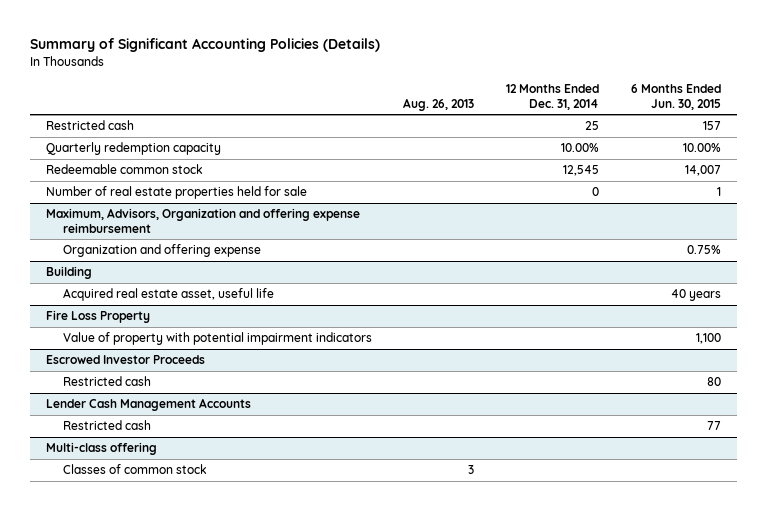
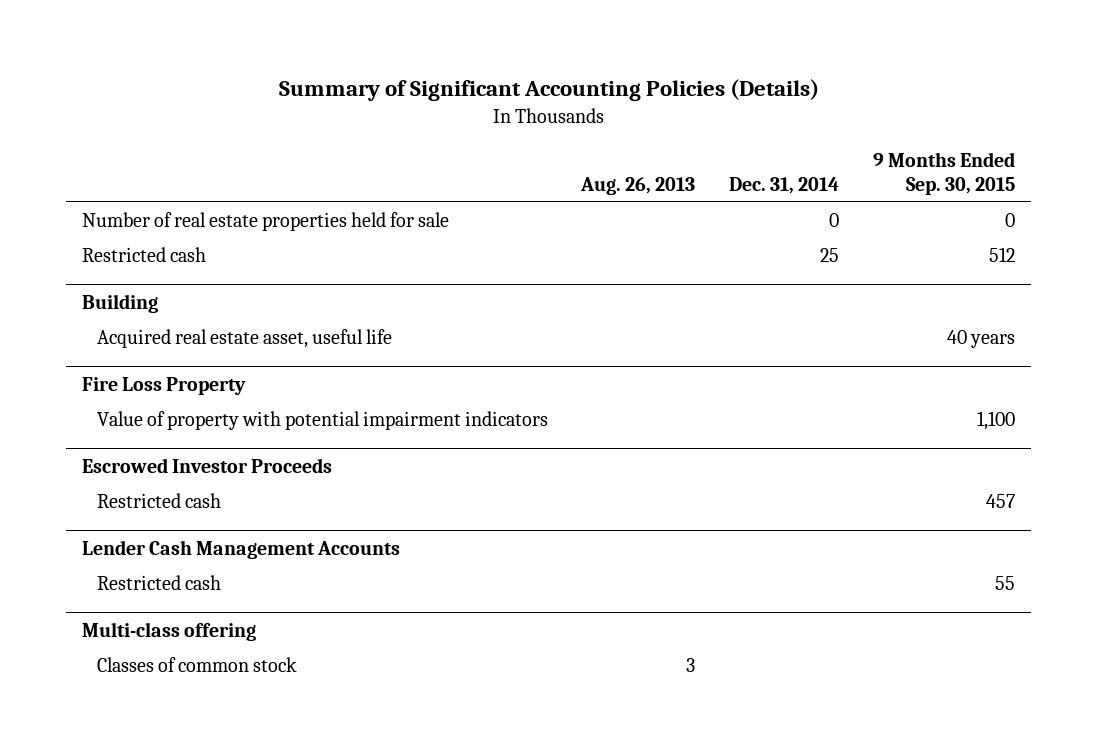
[506,84,600,110] 12 Months Ended Dec. 31, 2014 -> none
[630,84,721,110] 6 Months Ended Jun. 30, 2015 -> none
none -> [728,176,839,194] Dec. 31, 2014
none -> [872,151,1015,195] 9 Months Ended Sep. 30, 2015
[46,142,222,156] Quarterly redemption capacity -> none
[46,164,204,175] Redeemable common stock -> none
[46,208,361,233] Maximum, Advisors, Organization and offering expense reimbursement -> none
[62,244,261,258] Organization and offering expense -> none
[46,120,135,131] Restricted cash -> [82,247,207,263] Restricted cash

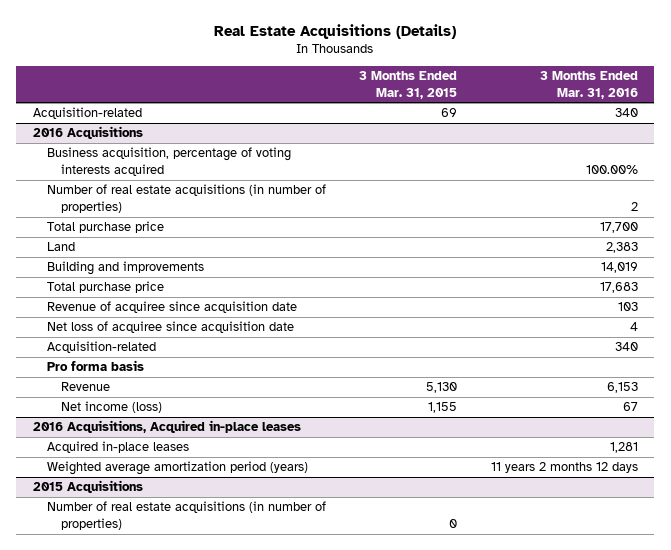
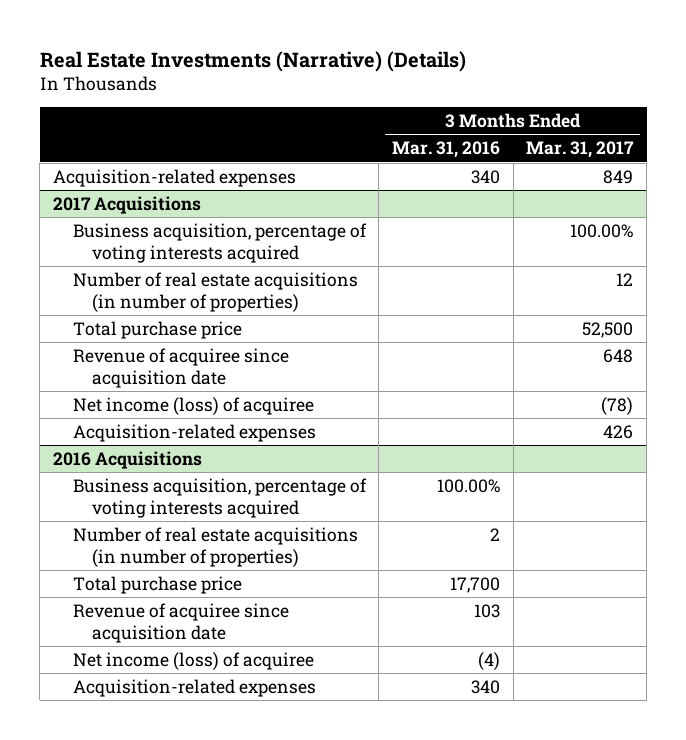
[214,24,457,40] Real Estate Acquisitions (Details) -> [39,50,466,72] Real Estate Investments (Narrative) (Details)
[359,71,458,99] 3 Months Ended Mar. 31, 2015 -> none
none -> [526,141,635,159] Mar. 31, 2017
[33,107,143,120] Acquisition-related -> [52,168,296,187] Acquisition-related expenses
none -> [52,195,201,214] 2017 Acquisitions
none -> [72,222,367,263] Business acquisition, percentage of voting interests acquired
none -> [72,271,358,312] Number of real estate acquisitions (in number of properties)
none -> [72,320,242,339] Total purchase price
none -> [72,347,289,388] Revenue of acquiree since acquisition date
none -> [72,396,314,415] Net income (loss) of acquiree
none -> [72,423,316,442] Acquisition-related expenses
[46,242,75,252] Land -> none
[46,261,204,276] Building and improvements -> none
[46,281,164,294] Total purchase price -> none
[46,360,144,372] Pro forma basis -> none
[60,382,110,392] Revenue -> none
[60,401,162,414] Net income (loss) -> none
[33,420,302,434] 2016 Acquisitions, Acquired in-place leases -> none
[46,441,189,454] Acquired in-place leases -> none
[46,461,308,476] Weighted average amortization period (years) -> none
[33,480,144,494] 2015 Acquisitions -> none
[46,501,326,530] Number of real estate acquisitions (in number of properties) -> none
[46,321,294,334] Net loss of acquiree since acquisition date -> [72,651,314,670] Net income (loss) of acquiree
[629,322,638,332] 4 -> [478,651,501,670] (4)
[46,341,156,354] Acquisition-related -> [72,678,316,697] Acquisition-related expenses

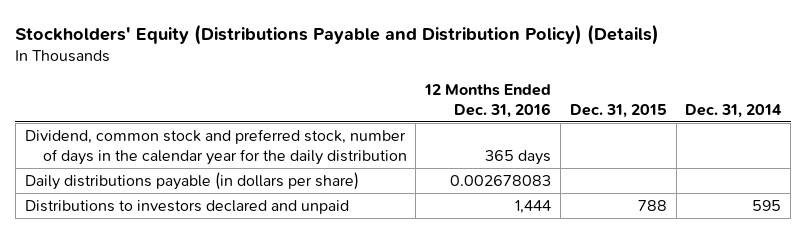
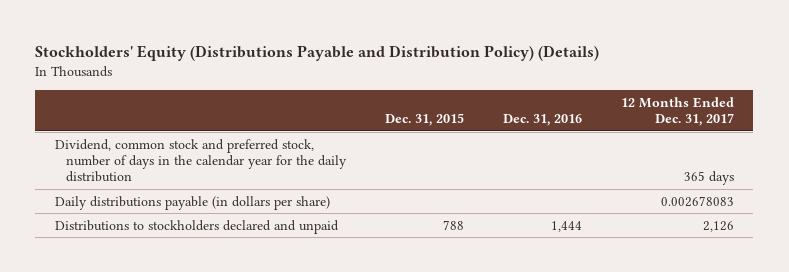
[424,83,552,118] 12 Months Ended Dec. 31, 2016 -> none
[685,103,783,118] Dec. 31, 2014 -> none
none -> [502,114,582,127] Dec. 31, 2016
none -> [620,96,734,127] 12 Months Ended Dec. 31, 2017
[24,199,349,214] Distributions to investors declared and unpaid -> [54,219,339,234] Distributions to stockholders declared and unpaid

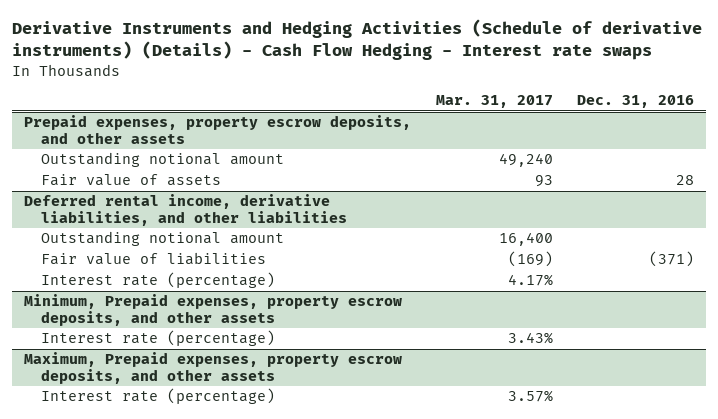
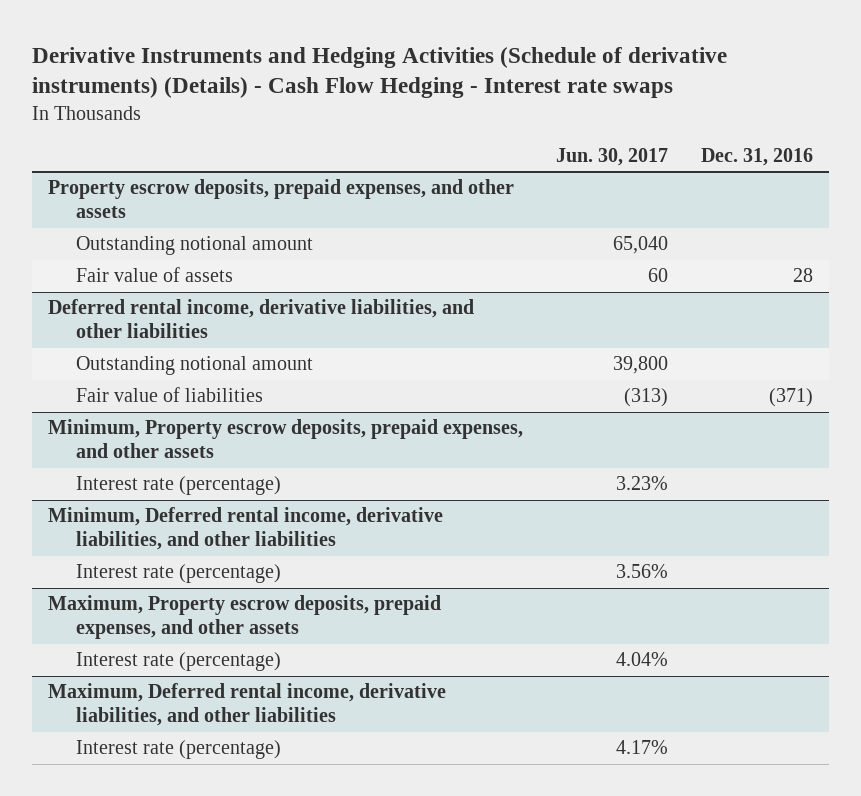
[435,95,553,109] Mar. 31, 2017 -> none
none -> [556,148,669,167] Jun. 30, 2017
[24,115,412,144] Prepaid expenses, property escrow deposits, and other assets -> [48,179,515,219] Property escrow deposits, prepaid expenses, and other assets
[41,272,276,289] Interest rate (percentage) -> none
[24,294,403,326] Minimum, Prepaid expenses, property escrow deposits, and other assets -> [48,419,524,459] Minimum, Property escrow deposits, prepaid expenses, and other assets
none -> [48,507,444,551] Minimum, Deferred rental income, derivative liabilities, and other liabilities
none -> [75,564,281,584] Interest rate (percentage)
[24,352,403,384] Maximum, Prepaid expenses, property escrow deposits, and other assets -> [48,595,442,640] Maximum, Property escrow deposits, prepaid expenses, and other assets
none -> [48,683,447,727] Maximum, Deferred rental income, derivative liabilities, and other liabilities
none -> [75,740,281,760] Interest rate (percentage)

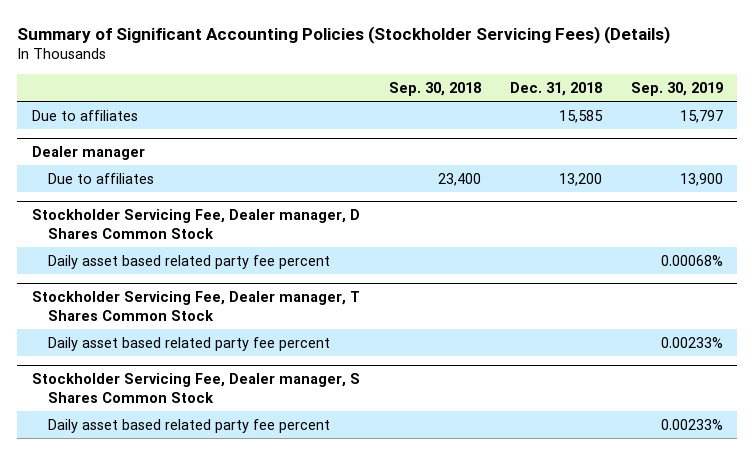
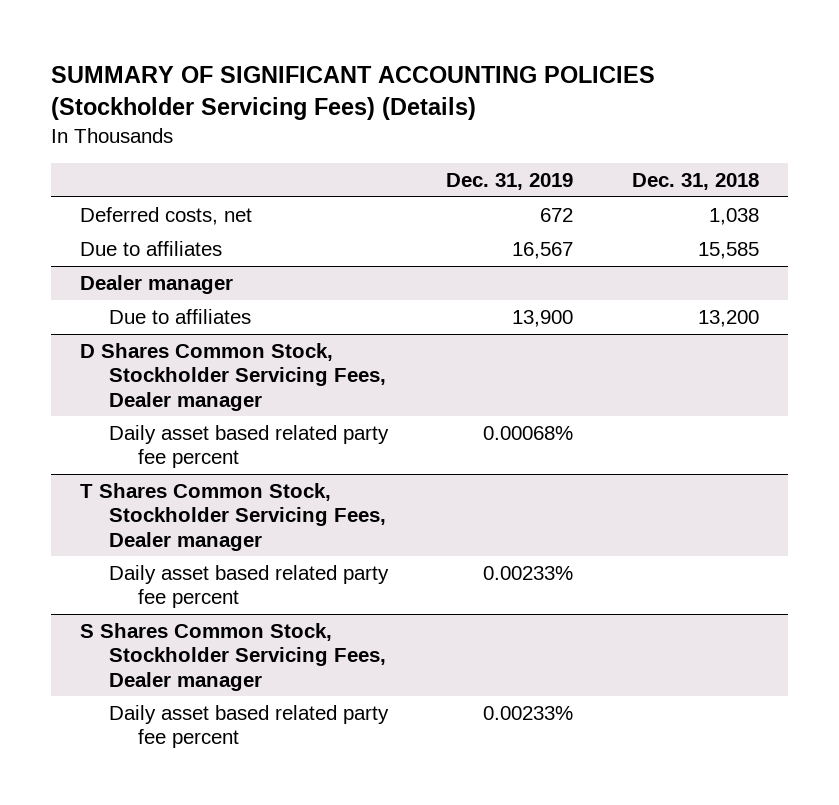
[16,25,670,44] Summary of Significant Accounting Policies (Stockholder Servicing Fees) (Details) -> [50,65,655,120] SUMMARY OF SIGNIFICANT ACCOUNTING POLICIES (Stockholder Servicing Fees) (Details)
[388,81,481,96] Sep. 30, 2018 -> none
[630,81,723,96] Sep. 30, 2019 -> none
none -> [446,173,574,191] Dec. 31, 2019
none -> [80,206,253,225] Deferred costs, net
[31,208,360,239] Stockholder Servicing Fee, Dealer manager, D Shares Common Stock -> [80,342,386,411] D Shares Common Stock, Stockholder Servicing Fees, Dealer manager
[31,290,360,321] Stockholder Servicing Fee, Dealer manager, T Shares Common Stock -> [80,482,386,551] T Shares Common Stock, Stockholder Servicing Fees, Dealer manager
[31,372,360,403] Stockholder Servicing Fee, Dealer manager, S Shares Common Stock -> [80,622,386,691] S Shares Common Stock, Stockholder Servicing Fees, Dealer manager

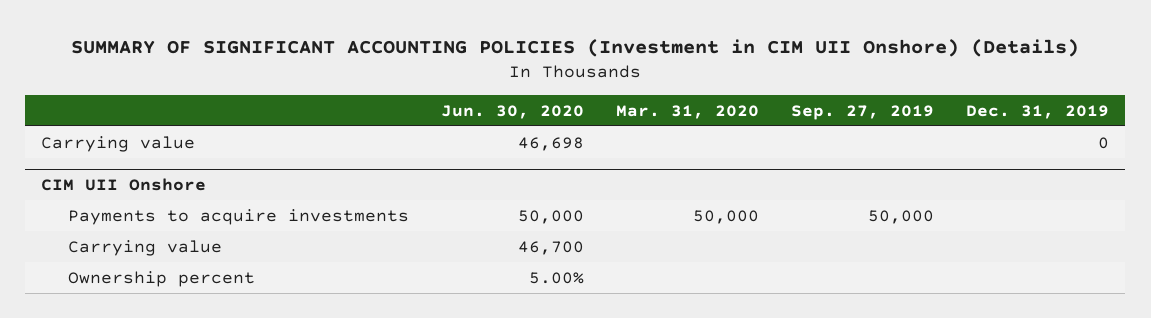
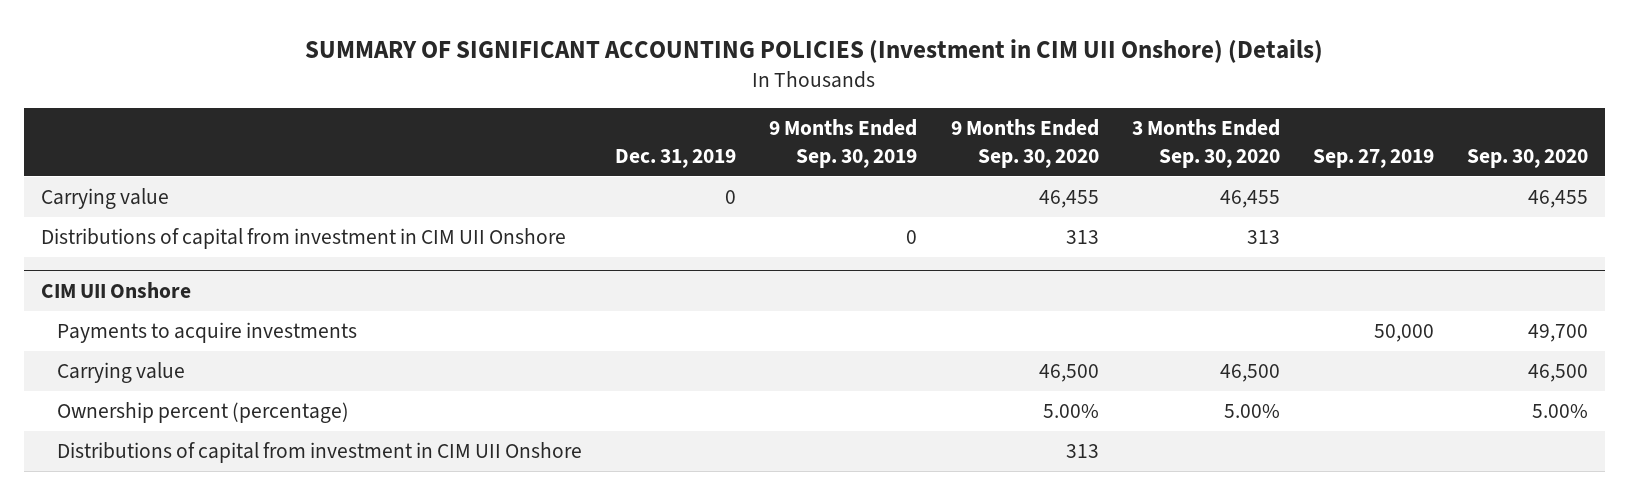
[440,104,584,119] Jun. 30, 2020 -> none
[615,104,759,119] Mar. 31, 2020 -> none
none -> [769,119,918,169] 9 Months Ended Sep. 30, 2019
none -> [950,119,1099,169] 9 Months Ended Sep. 30, 2020
none -> [1131,119,1280,169] 3 Months Ended Sep. 30, 2020
none -> [1467,149,1589,169] Sep. 30, 2020
none -> [40,227,566,249] Distributions of capital from investment in CIM UII Onshore
[67,270,255,287] Ownership percent -> [56,401,349,423] Ownership percent (percentage)
none -> [56,441,582,463] Distributions of capital from investment in CIM UII Onshore

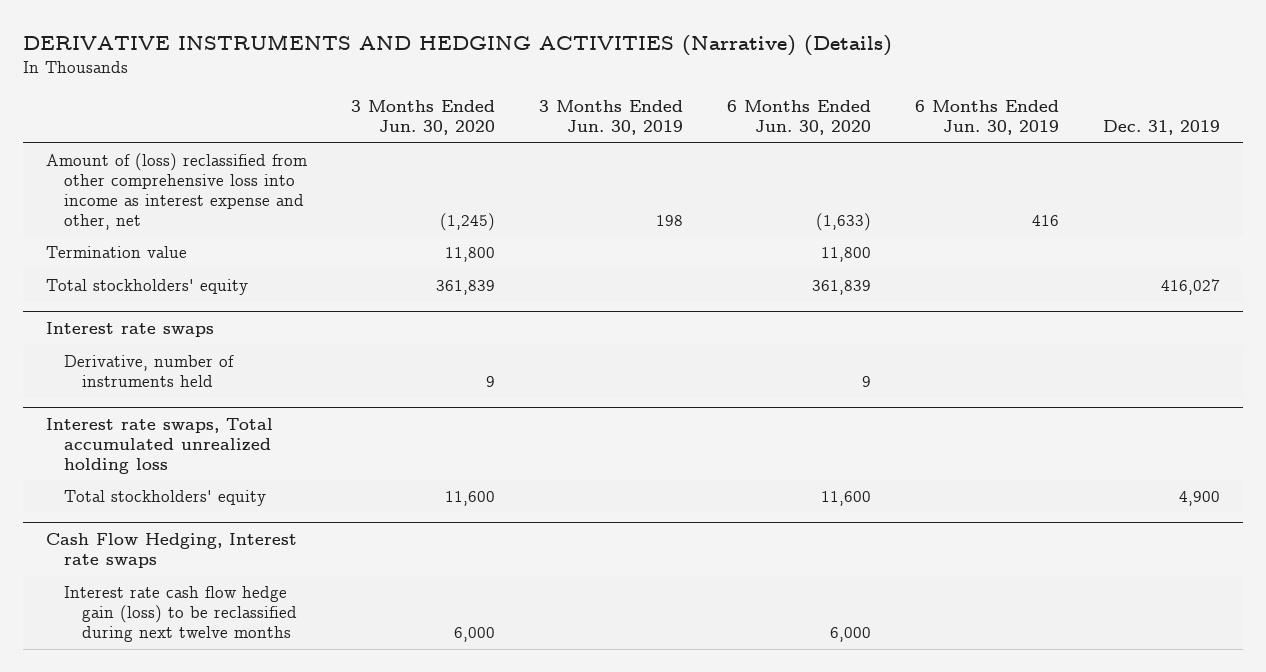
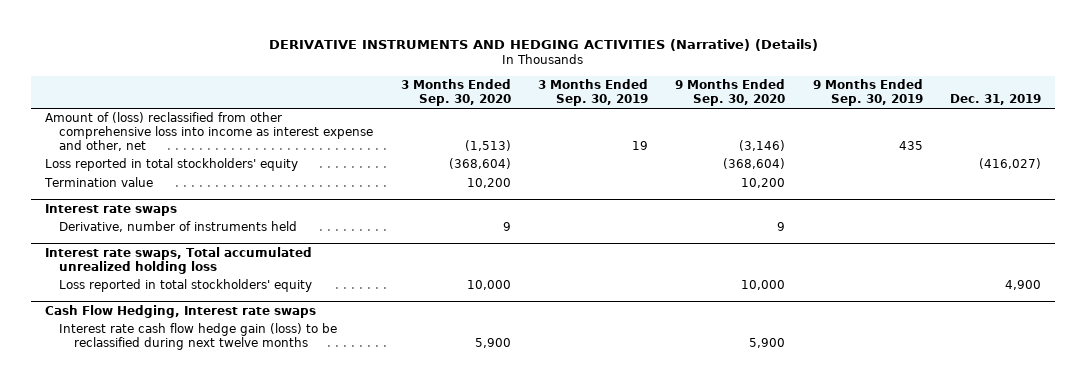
[350,100,495,136] 3 Months Ended Jun. 30, 2020 -> none
[538,100,683,136] 3 Months Ended Jun. 30, 2019 -> none
[727,100,872,136] 6 Months Ended Jun. 30, 2020 -> none
[915,100,1060,136] 6 Months Ended Jun. 30, 2019 -> none
none -> [400,79,511,107] 3 Months Ended Sep. 30, 2020
none -> [538,79,649,107] 3 Months Ended Sep. 30, 2019
none -> [675,79,786,107] 9 Months Ended Sep. 30, 2020
none -> [812,79,923,107] 9 Months Ended Sep. 30, 2019
none -> [44,158,298,172] Loss reported in total stockholders' equity
[45,279,248,296] Total stockholders' equity -> none
[64,490,267,507] Total stockholders' equity -> [59,279,313,293] Loss reported in total stockholders' equity

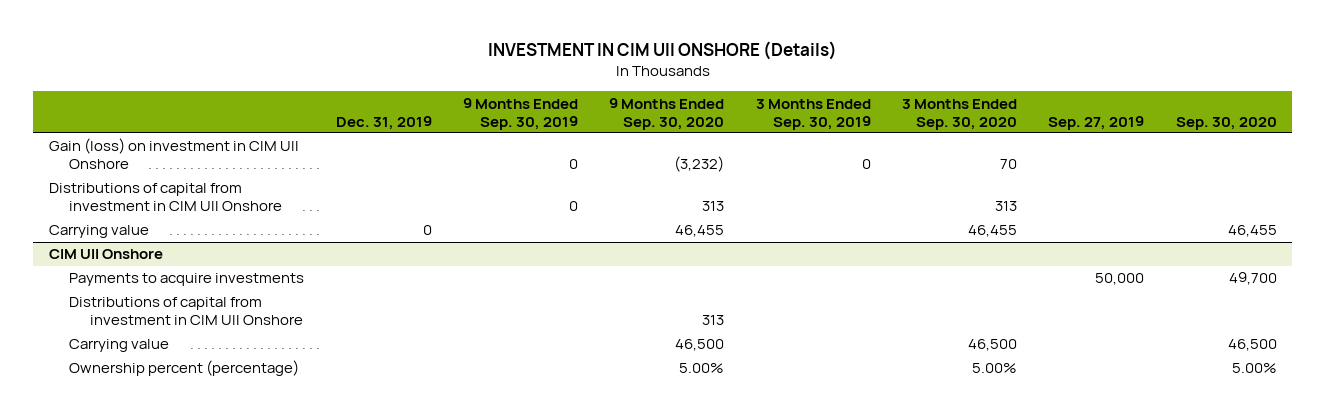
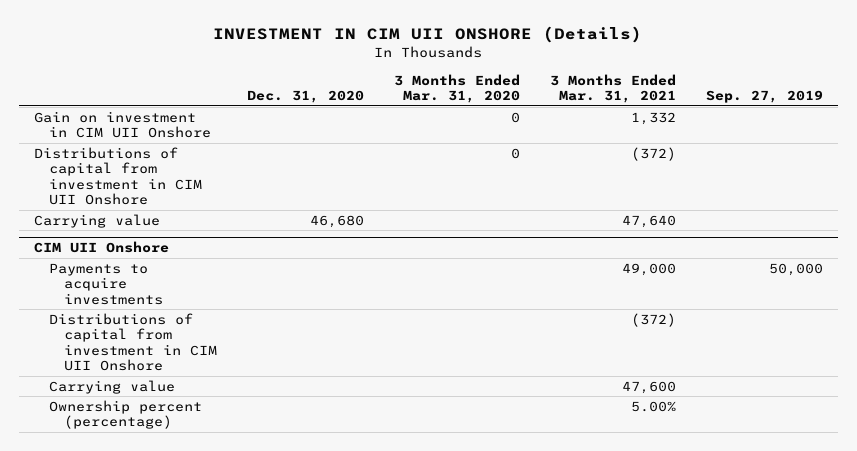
[335,115,432,130] Dec. 31, 2019 -> none
[462,97,578,130] 9 Months Ended Sep. 30, 2019 -> none
[609,97,725,130] 9 Months Ended Sep. 30, 2020 -> none
[755,98,871,130] 3 Months Ended Sep. 30, 2019 -> none
[901,98,1017,130] 3 Months Ended Sep. 30, 2020 -> none
[1175,116,1277,130] Sep. 30, 2020 -> none
none -> [246,90,364,104] Dec. 31, 2020
none -> [393,73,520,104] 3 Months Ended Mar. 31, 2020
none -> [549,73,676,104] 3 Months Ended Mar. 31, 2021
[48,138,299,170] Gain (loss) on investment in CIM UII Onshore -> [34,110,211,139] Gain on investment in CIM UII Onshore

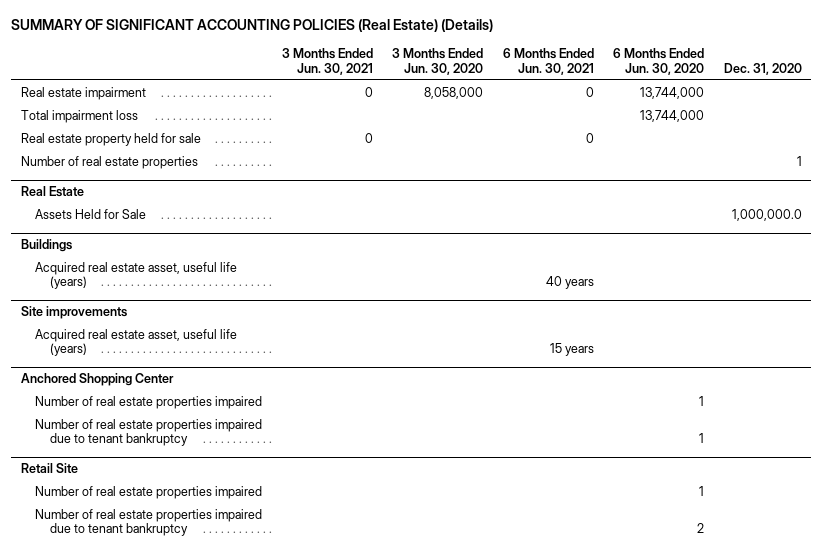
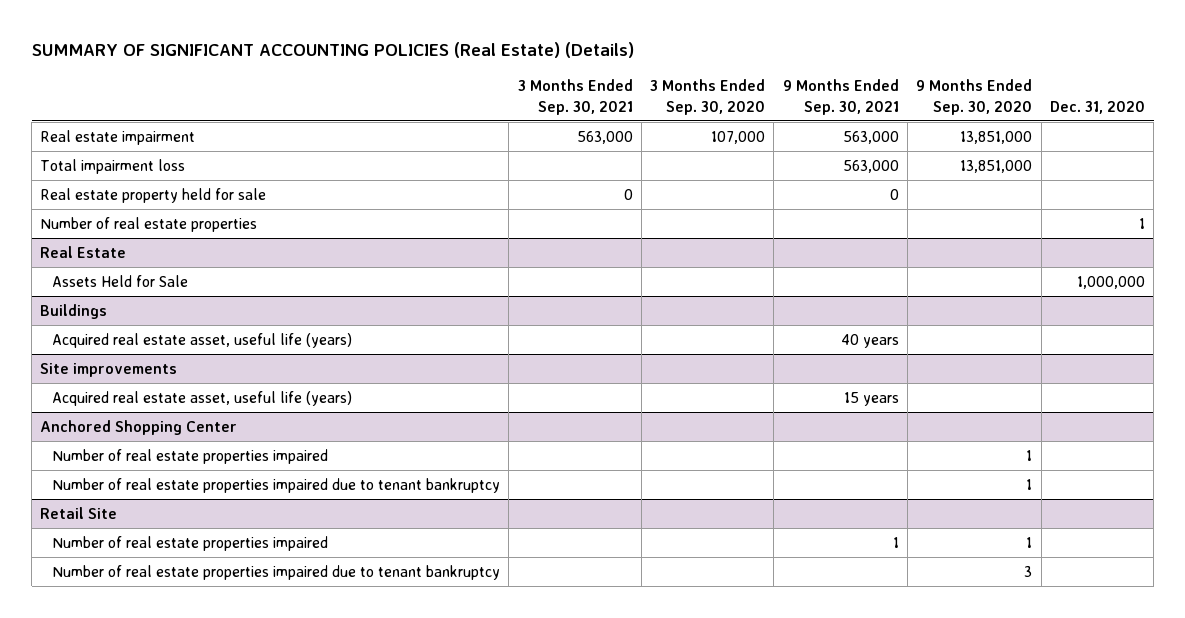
[281,48,373,75] 3 Months Ended Jun. 30, 2021 -> none
[392,48,484,75] 3 Months Ended Jun. 30, 2020 -> none
[502,48,594,75] 6 Months Ended Jun. 30, 2021 -> none
[613,48,705,75] 6 Months Ended Jun. 30, 2020 -> none
none -> [517,79,633,115] 3 Months Ended Sep. 30, 2021
none -> [650,79,766,115] 3 Months Ended Sep. 30, 2020
none -> [782,79,899,115] 9 Months Ended Sep. 30, 2021
none -> [916,79,1033,115] 9 Months Ended Sep. 30, 2020
[731,208,802,221] 1,000,000.0 -> [1076,275,1145,289] 1,000,000

